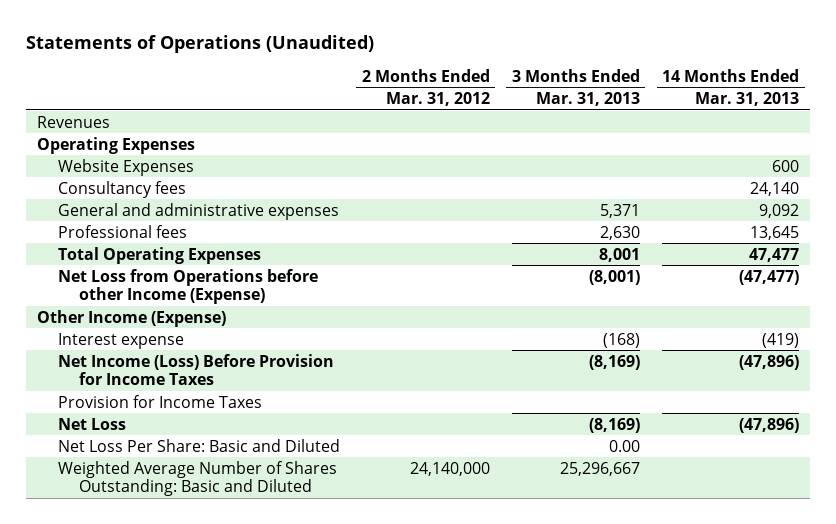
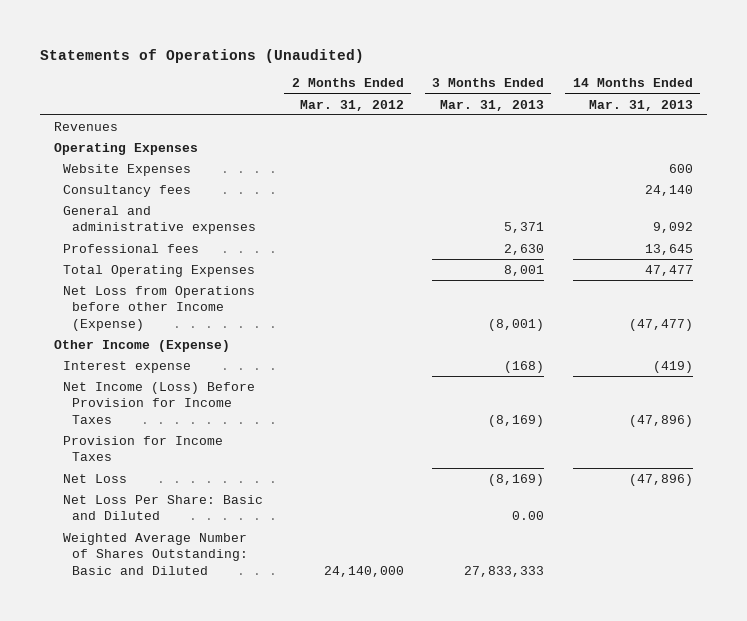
[559,461,640,476] 25,296,667 -> [464,565,545,577] 27,833,333

